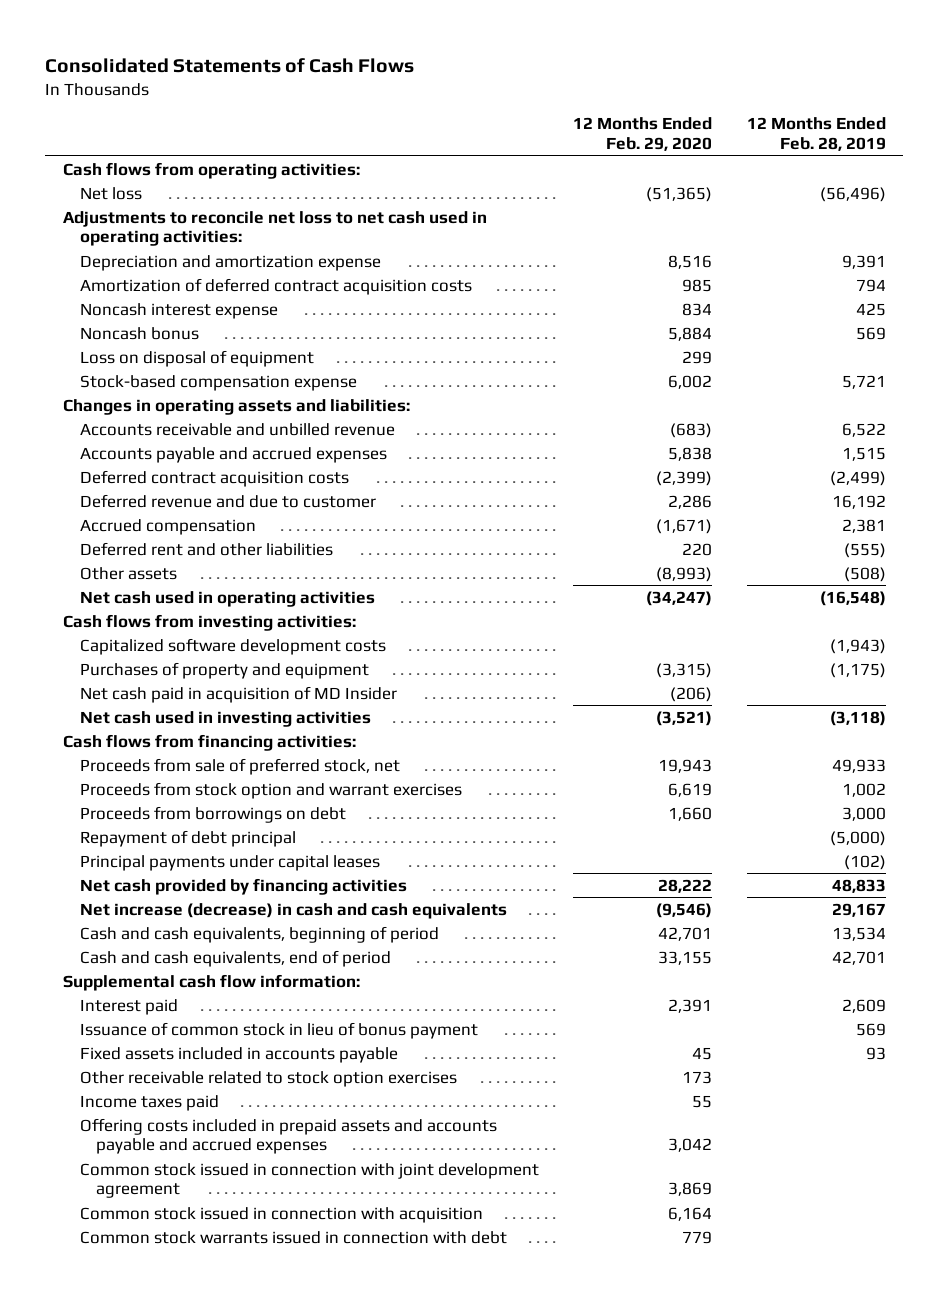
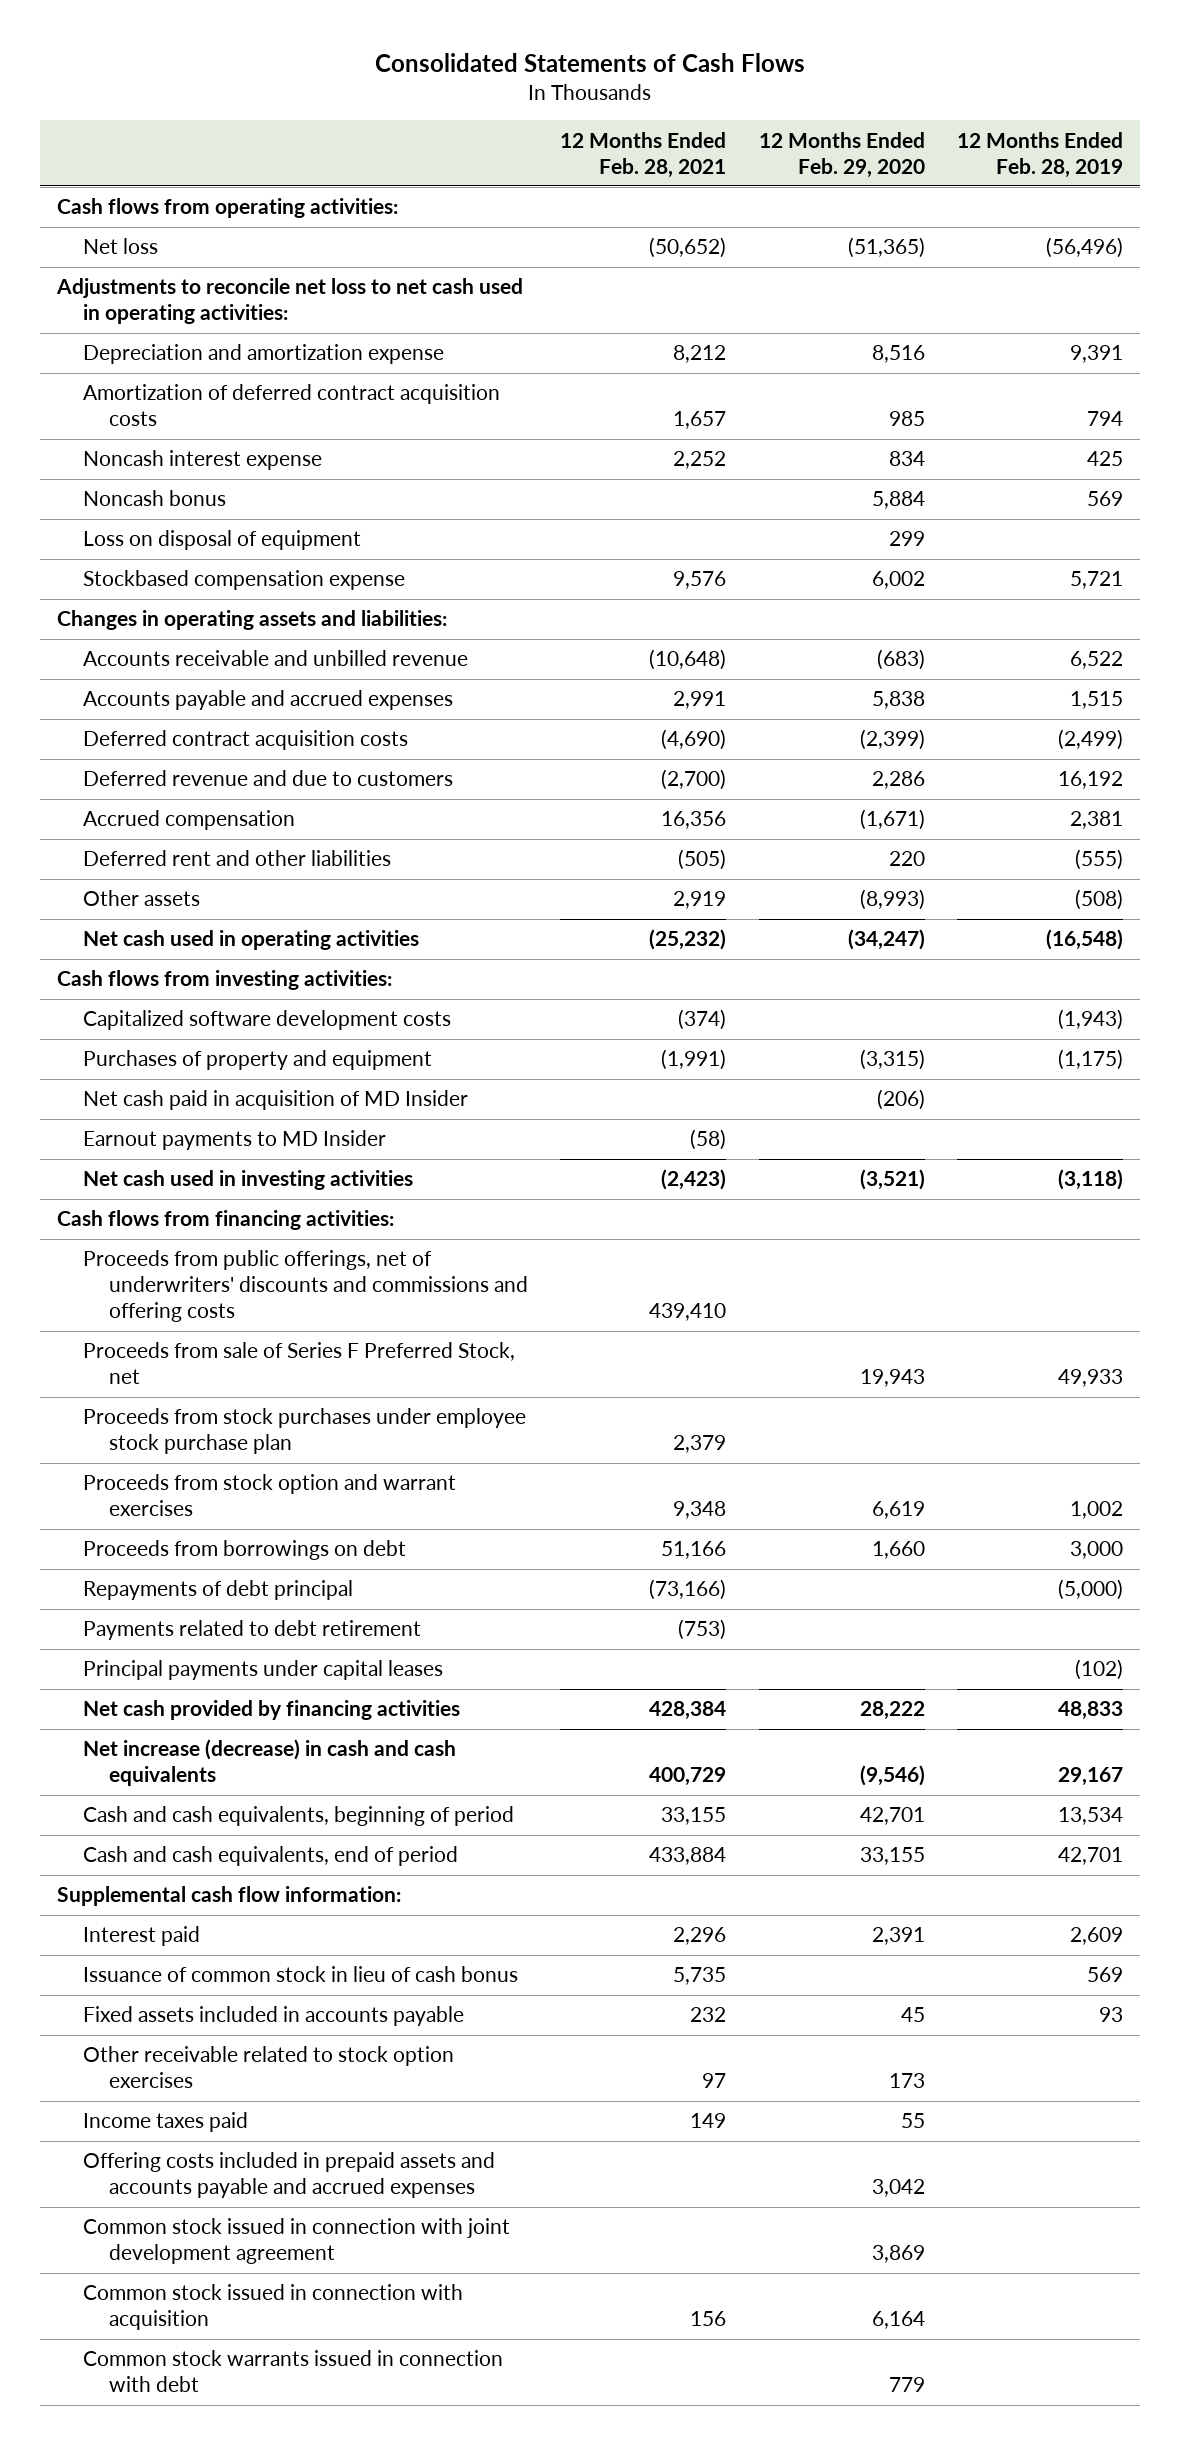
none -> [560,131,727,178] 12 Months Ended Feb. 28, 2021
[79,374,357,391] Stock-based compensation expense -> [82,570,405,591] Stockbased compensation expense
[79,493,376,508] Deferred revenue and due to customer -> [82,770,453,787] Deferred revenue and due to customers
none -> [82,1130,386,1151] Earnout payments to MD Insider
none -> [82,1250,528,1323] Proceeds from public offerings, net of underwriters' discounts and commissions and offering costs
[79,757,400,775] Proceeds from sale of preferred stock, net -> [82,1342,515,1385] Proceeds from sale of Series F Preferred Stock, net
none -> [82,1408,526,1455] Proceeds from stock purchases under employee stock purchase plan
[79,829,296,847] Repayment of debt principal -> [82,1580,353,1601] Repayments of debt principal
none -> [82,1620,421,1641] Payments related to debt retirement
[79,1021,478,1039] Issuance of common stock in lieu of bonus payment -> [82,1966,518,1983] Issuance of common stock in lieu of cash bonus

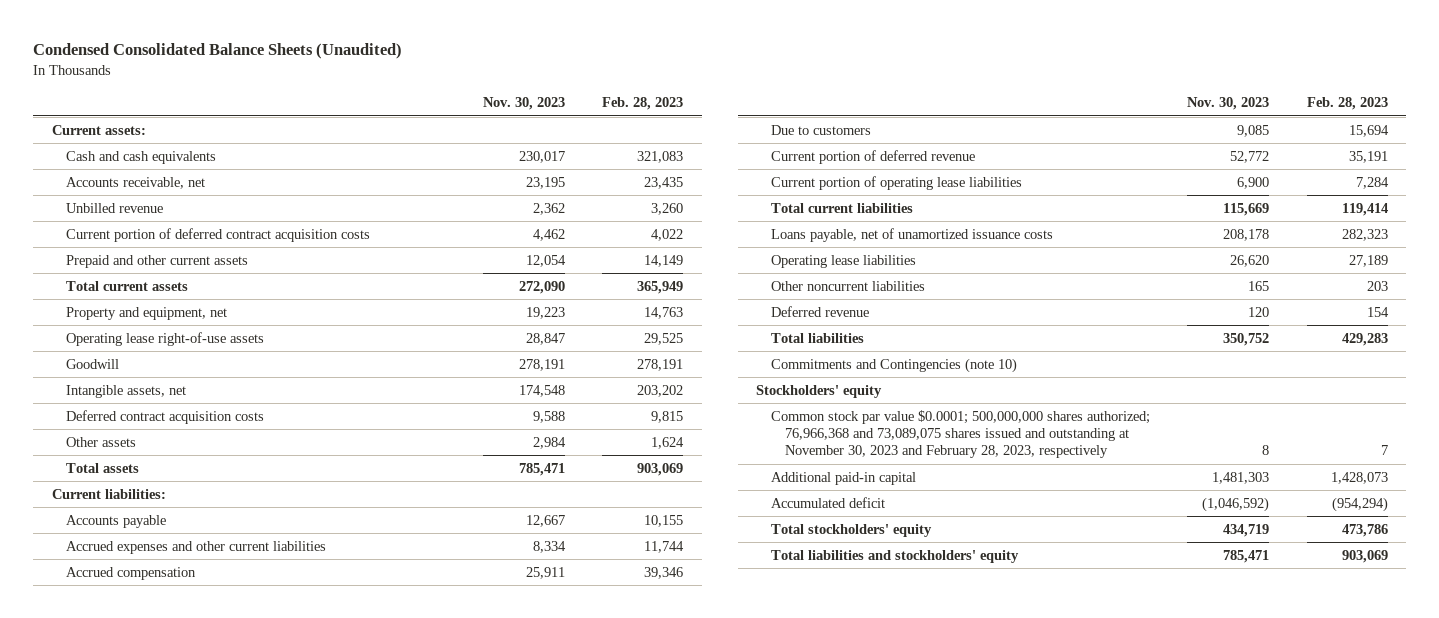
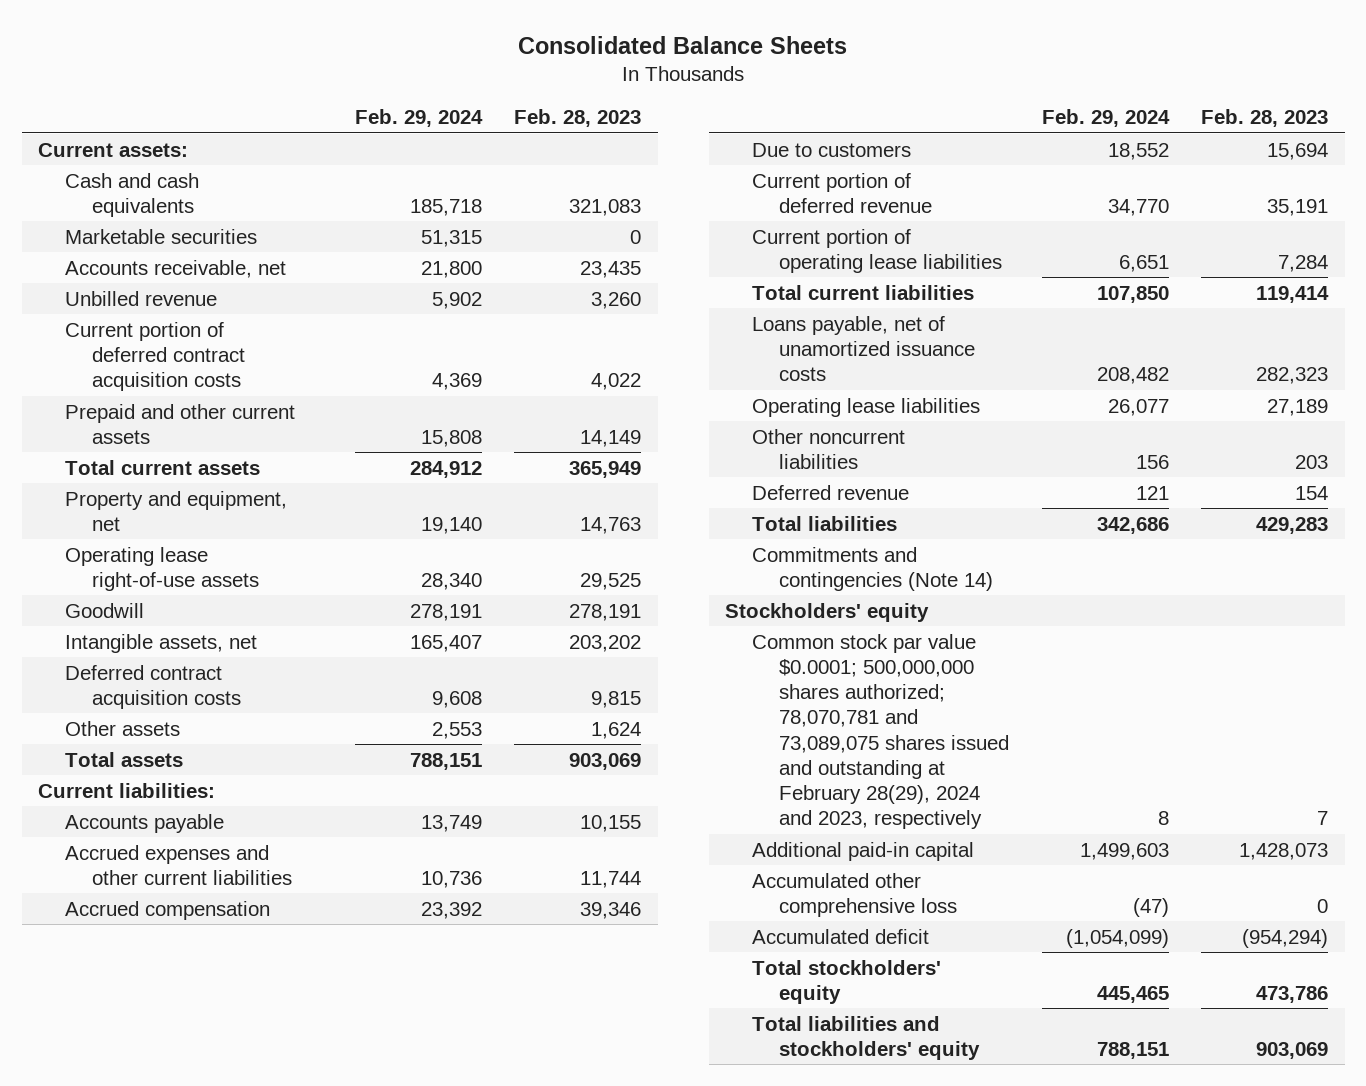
[33,43,403,60] Condensed Consolidated Balance Sheets (Unaudited) -> [518,35,848,54] Consolidated Balance Sheets
[482,97,565,111] Nov. 30, 2023 -> none
none -> [354,109,483,128] Feb. 29, 2024
none -> [65,228,258,244] Marketable securities
[770,357,1017,373] Commitments and Contingencies (note 10) -> [752,546,994,591] Commitments and contingencies (Note 14)
[770,409,1150,459] Common stock par value $0.0001; 500,000,000 shares authorized; 76,966,368 and 73,089,075 shares issued and outstanding at November 30, 2023 and February 28, 2023, respectively -> [752,633,1010,830] Common stock par value $0.0001; 500,000,000 shares authorized; 78,070,781 and 73,089,075 shares issued and outstanding at February 28(29), 2024 and 2023, respectively
none -> [752,872,958,917] Accumulated other comprehensive loss

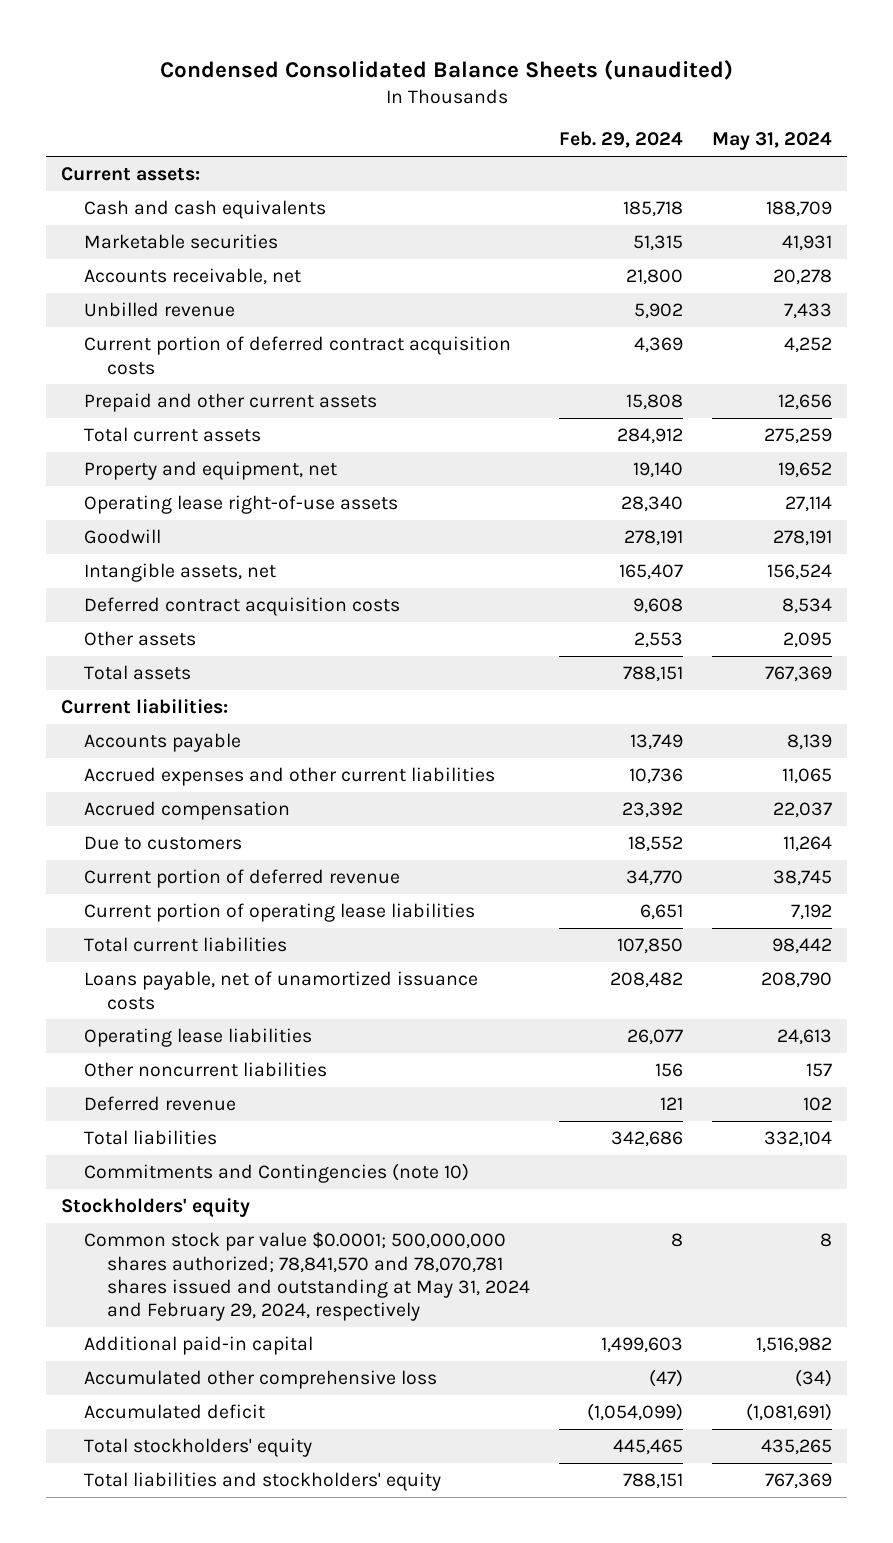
[518,35,848,54] Consolidated Balance Sheets -> [159,59,733,80] Condensed Consolidated Balance Sheets (unaudited)
[514,109,642,128] Feb. 28, 2023 -> none
none -> [712,132,833,151] May 31, 2024
[752,546,994,591] Commitments and contingencies (Note 14) -> [83,1163,469,1184] Commitments and Contingencies (note 10)
[752,633,1010,830] Common stock par value $0.0001; 500,000,000 shares authorized; 78,070,781 and 73,089,075 shares issued and outstanding at February 28(29), 2024 and 2023, respectively -> [83,1232,530,1322] Common stock par value $0.0001; 500,000,000 shares authorized; 78,841,570 and 78,070,781 shares issued and outstanding at May 31, 2024 and February 29, 2024, respectively

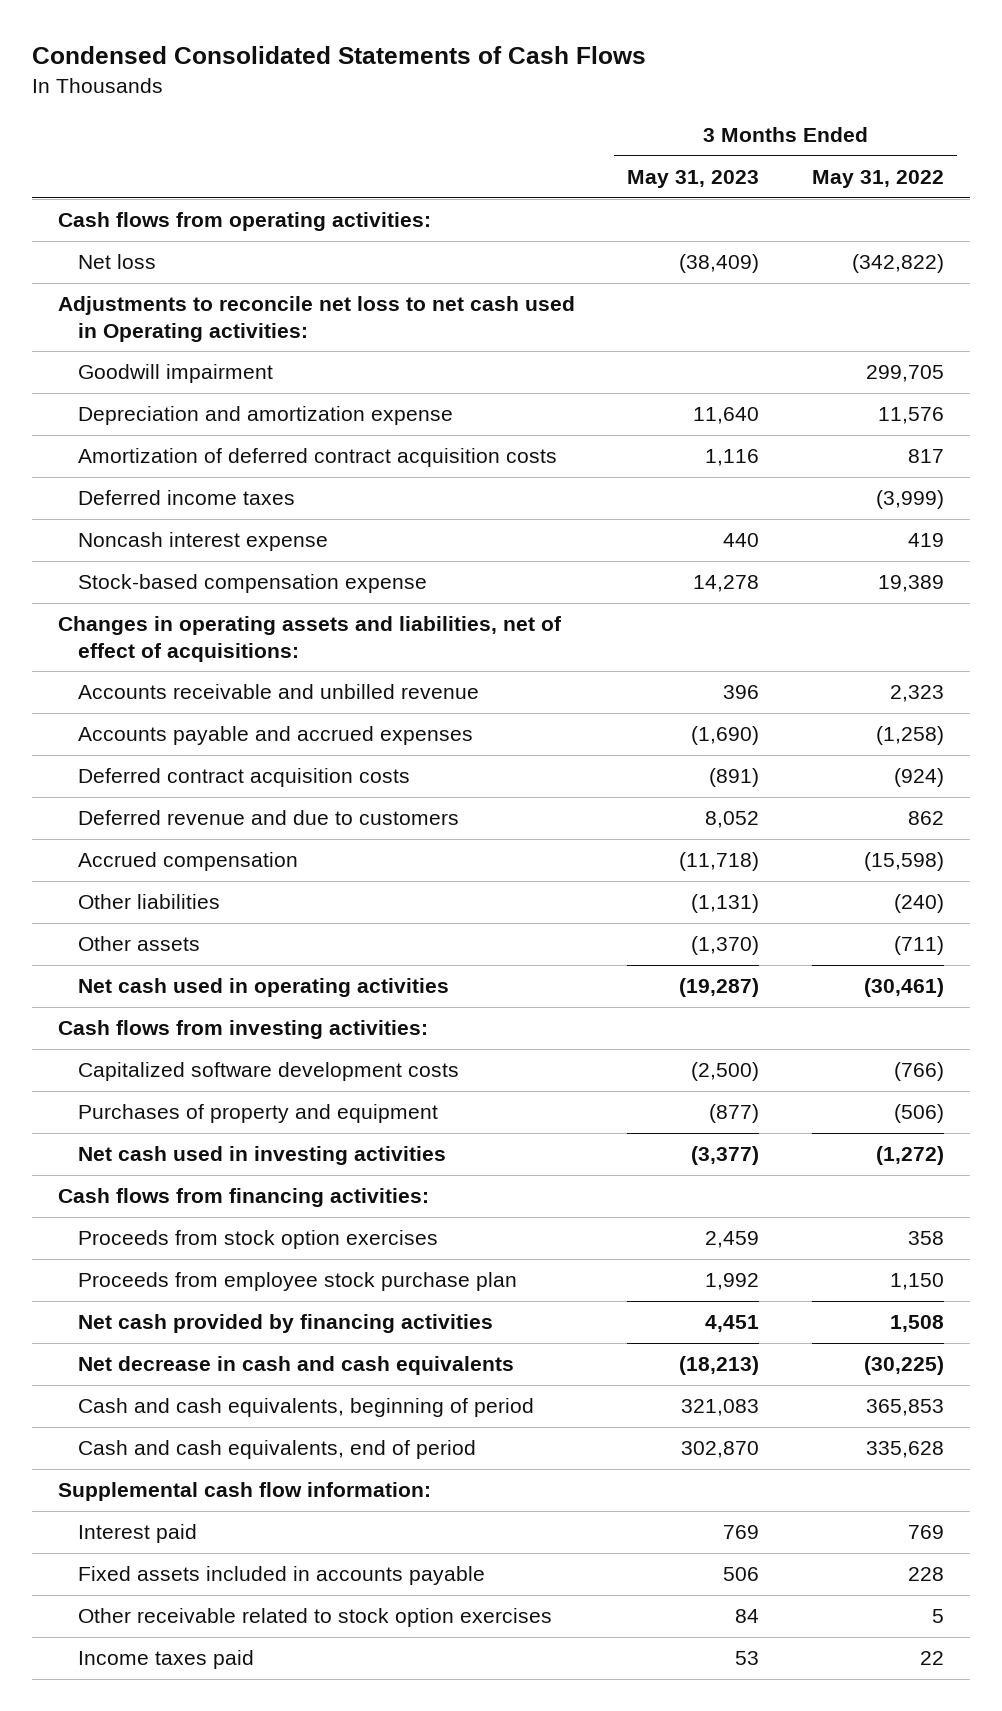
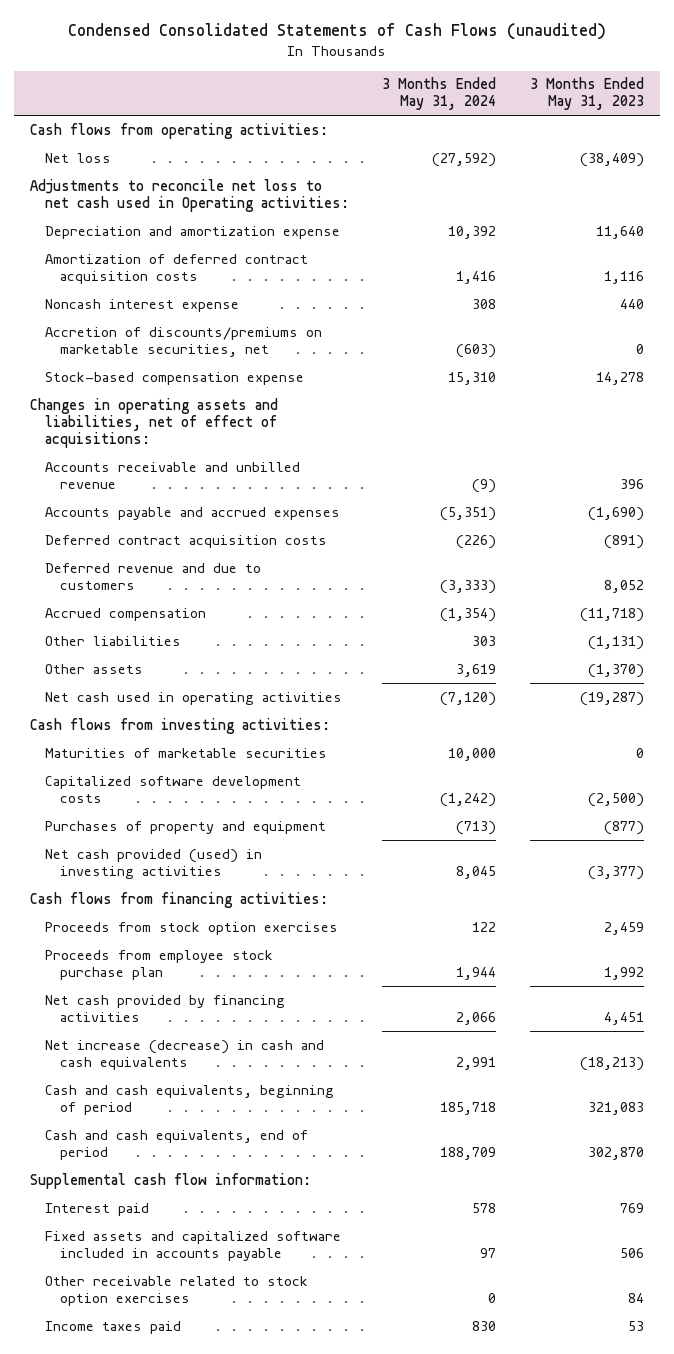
[31,46,646,65] Condensed Consolidated Statements of Cash Flows -> [68,23,607,41] Condensed Consolidated Statements of Cash Flows (unaudited)
[811,169,944,188] May 31, 2022 -> none
none -> [382,77,497,111] 3 Months Ended May 31, 2024
[77,364,273,384] Goodwill impairment -> none
[77,490,295,506] Deferred income taxes -> none
none -> [45,326,323,357] Accretion of discounts/premiums on marketable securities, net
none -> [45,747,328,758] Maturities of marketable securities
[77,1146,446,1166] Net cash used in investing activities -> [45,848,263,879] Net cash provided (used) in investing activities
[77,1356,514,1376] Net decrease in cash and cash equivalents -> [45,1039,325,1070] Net increase (decrease) in cash and cash equivalents
[77,1566,485,1586] Fixed assets included in accounts payable -> [45,1230,342,1261] Fixed assets and capitalized software included in accounts payable

